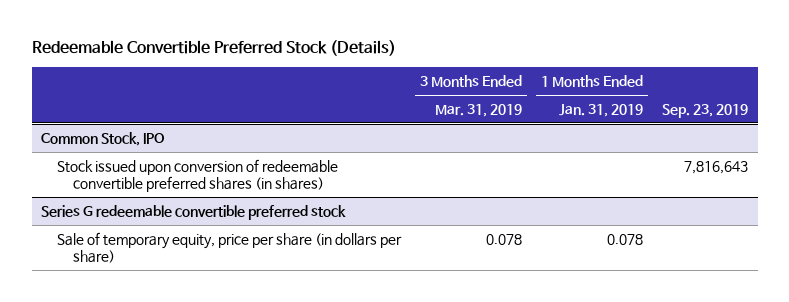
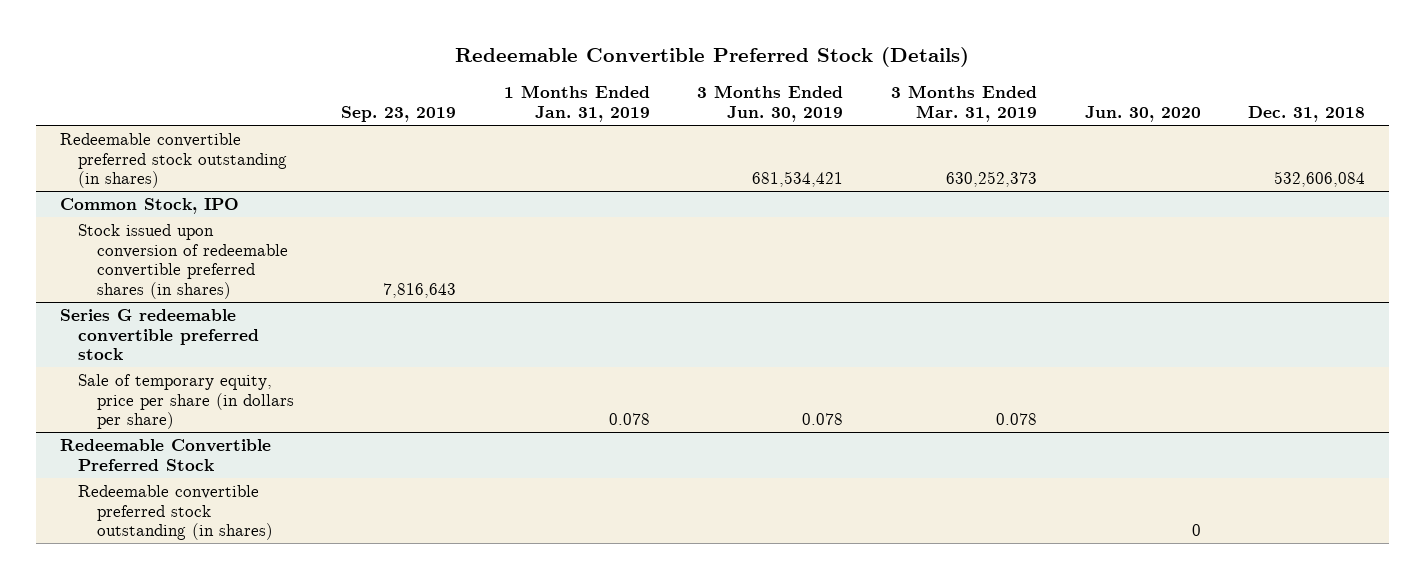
none -> [697,85,844,122] 3 Months Ended Jun. 30, 2019
none -> [1084,105,1201,122] Jun. 30, 2020
none -> [1248,105,1366,122] Dec. 31, 2018
none -> [59,133,288,189] Redeemable convertible preferred stock outstanding (in shares)
none -> [59,439,271,471] Redeemable Convertible Preferred Stock
none -> [78,485,273,541] Redeemable convertible preferred stock outstanding (in shares)

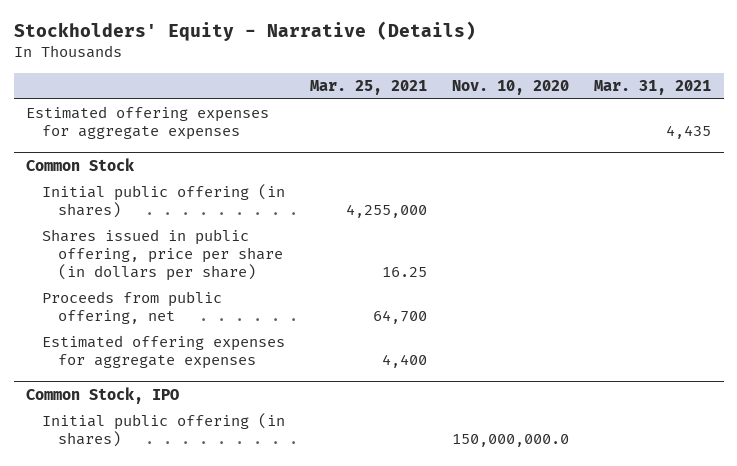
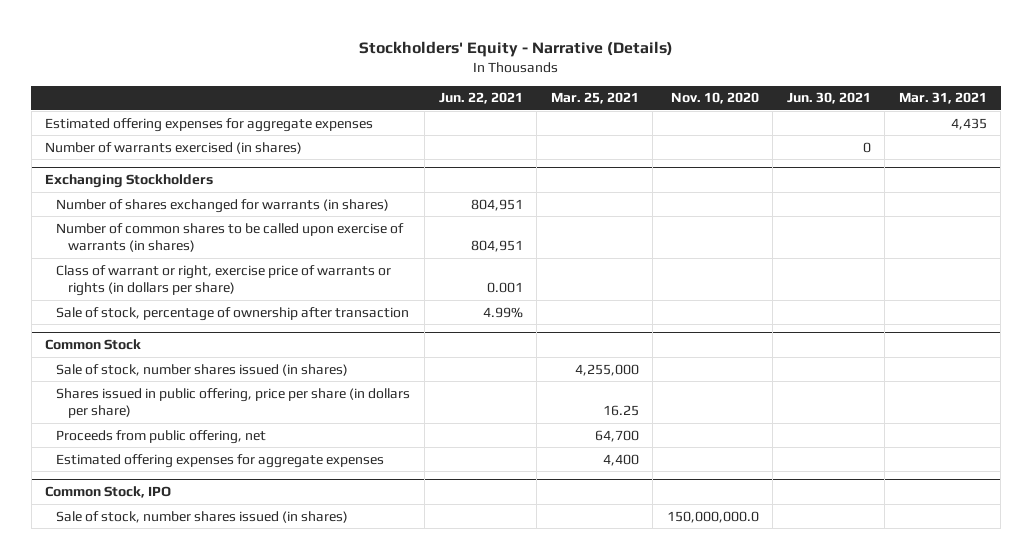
none -> [438,92,523,105] Jun. 22, 2021
none -> [786,92,871,105] Jun. 30, 2021
none -> [45,141,303,154] Number of warrants exercised (in shares)
none -> [45,174,214,189] Exchanging Stockholders
none -> [56,198,390,213] Number of shares exchanged for warrants (in shares)
none -> [56,222,405,253] Number of common shares to be called upon exercise of warrants (in shares)
none -> [56,264,392,297] Class of warrant or right, exercise price of warrants or rights (in dollars per share)
none -> [56,306,410,321] Sale of stock, percentage of ownership after transaction
[42,184,286,219] Initial public offering (in shares) -> [56,363,349,376] Sale of stock, number shares issued (in shares)
[42,413,286,448] Initial public offering (in shares) -> [56,510,349,523] Sale of stock, number shares issued (in shares)

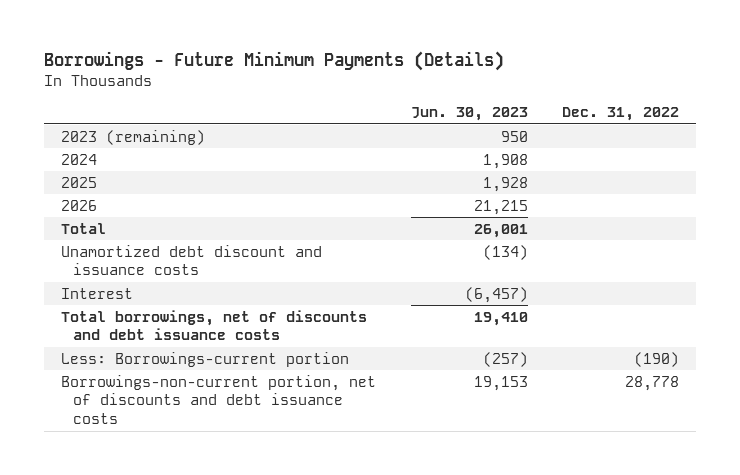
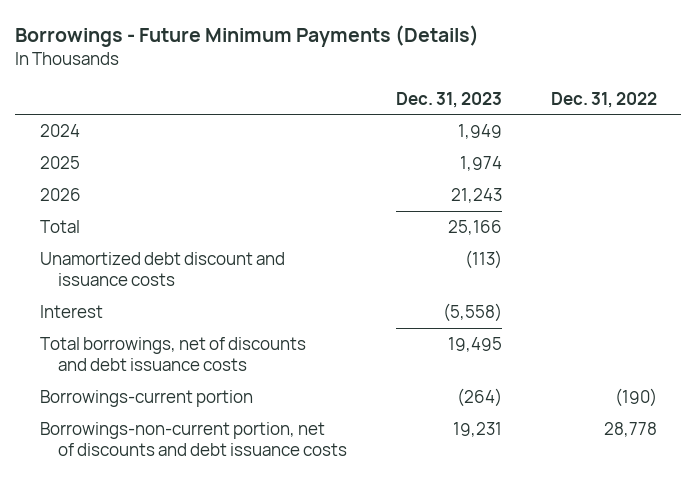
[410,107,528,122] Jun. 30, 2023 -> none
none -> [395,91,502,108] Dec. 31, 2023
[61,129,206,145] 2023 (remaining) -> none
[61,351,350,367] Less: Borrowings-current portion -> [39,390,253,408] Borrowings-current portion

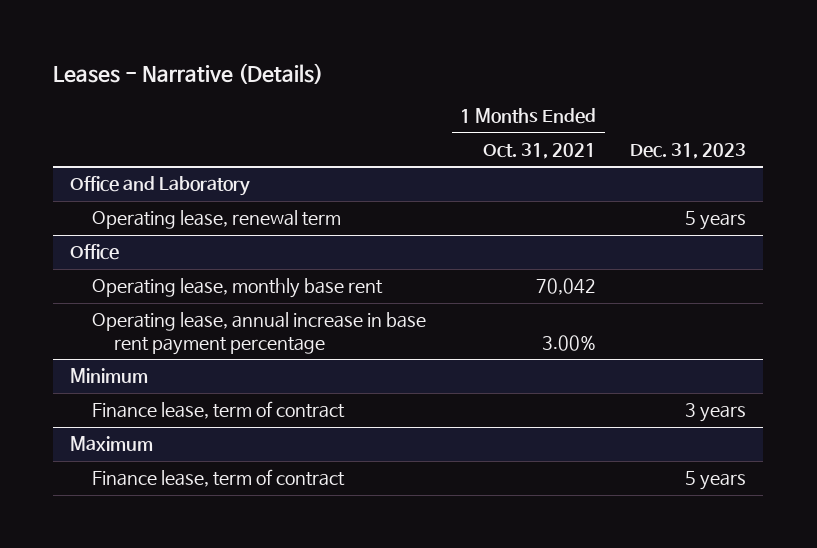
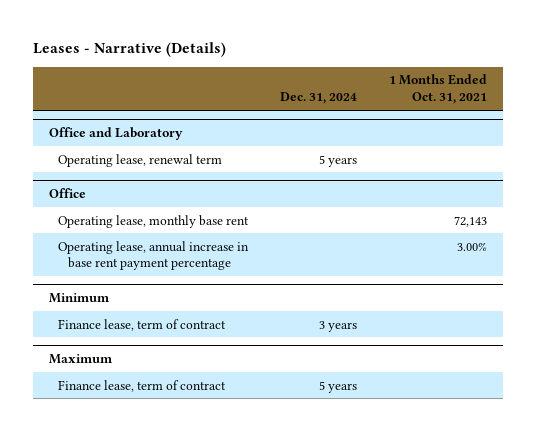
[630,142,747,159] Dec. 31, 2023 -> none
none -> [280,92,358,105] Dec. 31, 2024
[536,278,597,296] 70,042 -> [454,215,488,227] 72,143

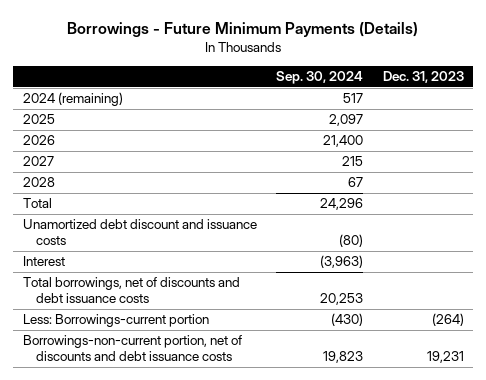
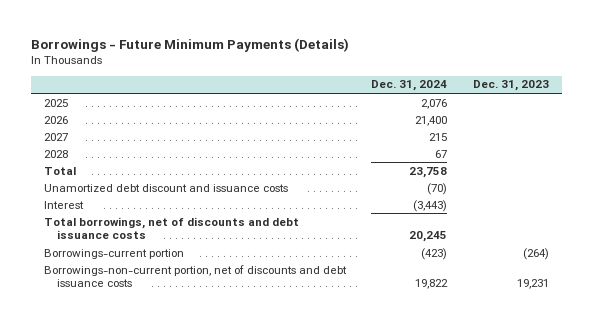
[276,71,364,85] Sep. 30, 2024 -> none
none -> [371,80,448,92] Dec. 31, 2024
[22,92,123,107] 2024 (remaining) -> none
[22,314,209,328] Less: Borrowings-current portion -> [43,248,184,259] Borrowings-current portion

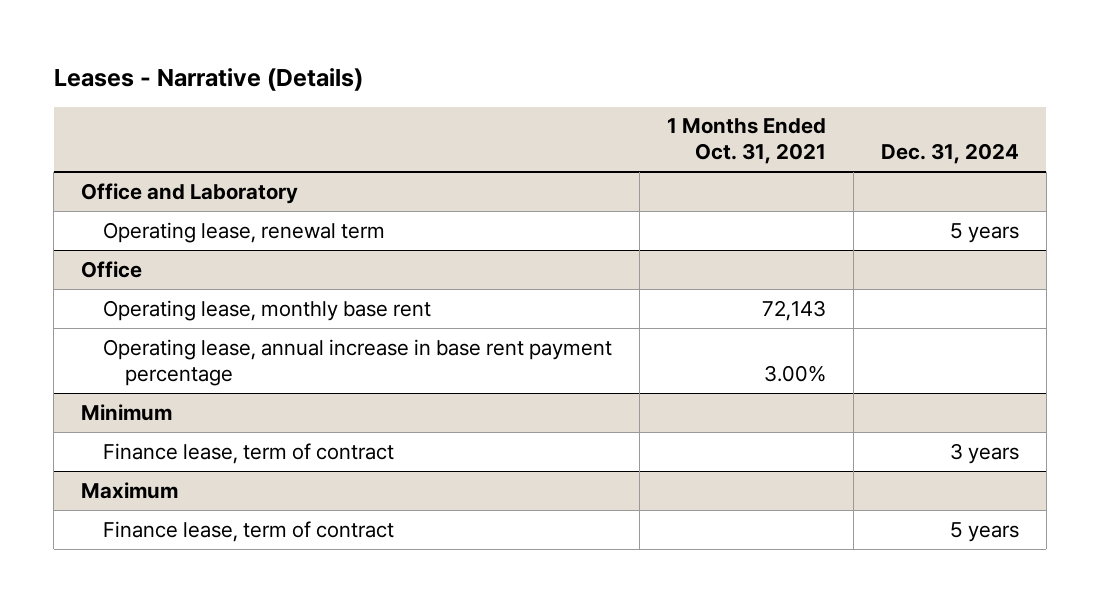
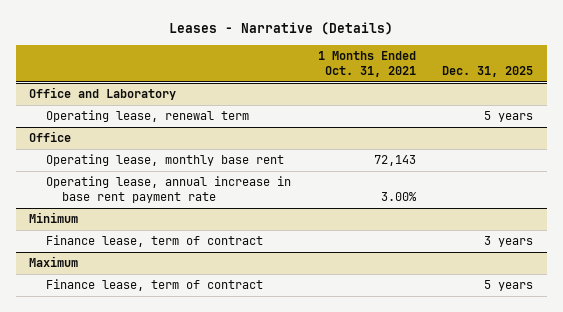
[880,143,1019,165] Dec. 31, 2024 -> none
none -> [442,65,534,77] Dec. 31, 2025
[102,338,612,386] Operating lease, annual increase in base rent payment percentage -> [45,176,291,204] Operating lease, annual increase in base rent payment rate

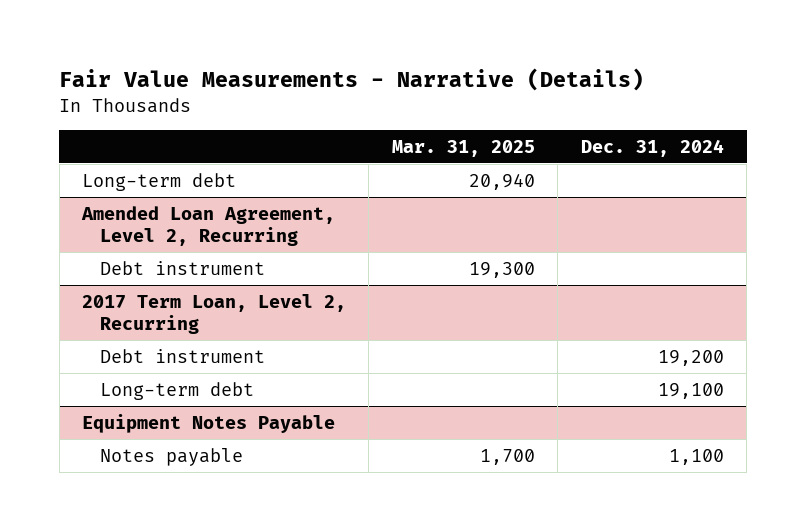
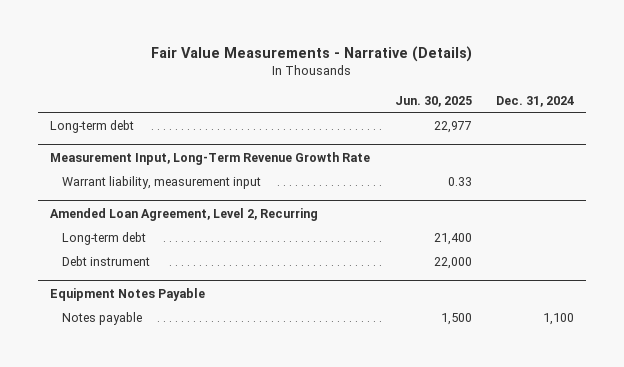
[391,139,535,157] Mar. 31, 2025 -> none
none -> [394,95,472,107] Jun. 30, 2025
none -> [50,151,371,165] Measurement Input, Long-Term Revenue Growth Rate
none -> [62,175,262,189] Warrant liability, measurement input
none -> [62,231,147,245] Long-term debt
[82,293,347,334] 2017 Term Loan, Level 2, Recurring -> none
[100,348,266,363] Debt instrument -> none
[100,381,255,400] Long-term debt -> none

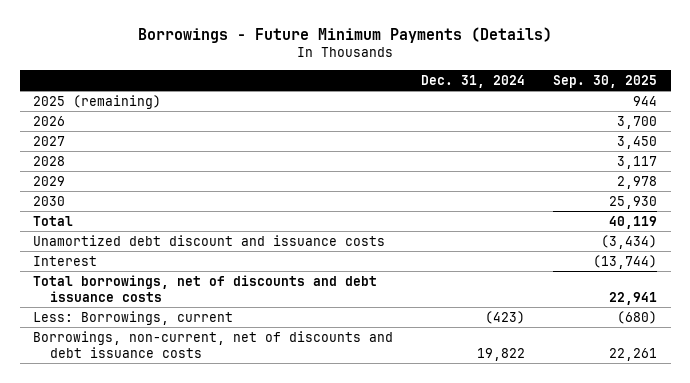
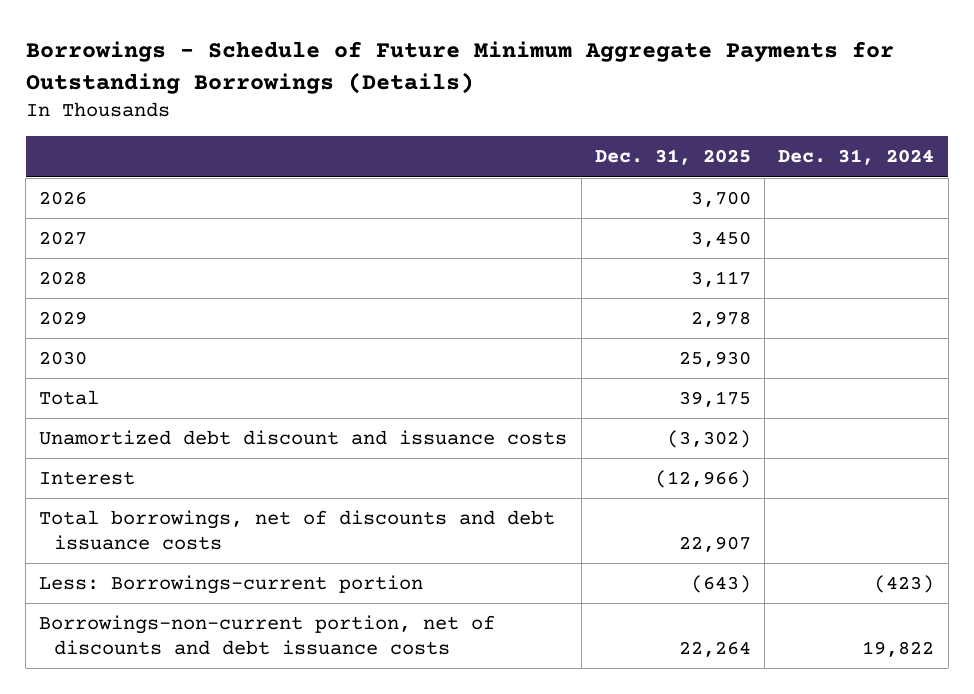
[138,26,553,43] Borrowings - Future Minimum Payments (Details) -> [25,41,894,94] Borrowings - Schedule of Future Minimum Aggregate Payments for Outstanding Borrowings (Details)
[552,75,657,89] Sep. 30, 2025 -> none
none -> [594,149,751,166] Dec. 31, 2025
[33,94,162,109] 2025 (remaining) -> none
[33,310,234,325] Less: Borrowings, current -> [39,575,424,595] Less: Borrowings-current portion
[33,330,394,358] Borrowings, non-current, net of discounts and debt issuance costs -> [39,615,496,655] Borrowings-non-current portion, net of discounts and debt issuance costs

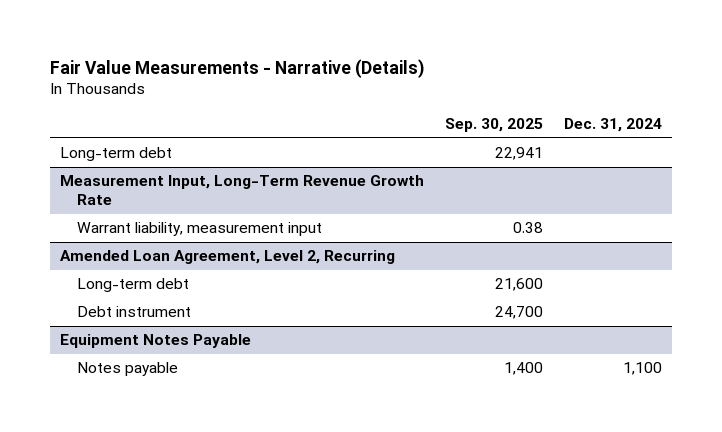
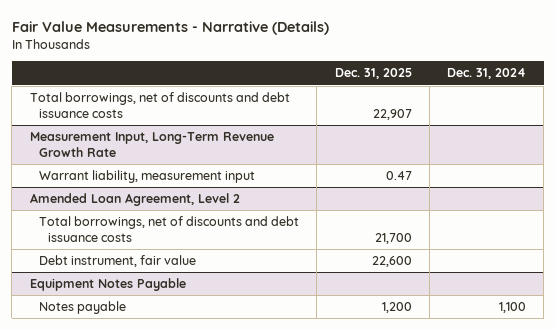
[444,118,543,133] Sep. 30, 2025 -> none
none -> [334,68,412,80] Dec. 31, 2025
[60,147,173,162] Long-term debt -> [29,92,290,118] Total borrowings, net of discounts and debt issuance costs
[60,250,396,265] Amended Loan Agreement, Level 2, Recurring -> [29,193,240,207] Amended Loan Agreement, Level 2
[76,278,189,293] Long-term debt -> [39,216,300,242] Total borrowings, net of discounts and debt issuance costs
[76,306,191,318] Debt instrument -> [39,255,197,268] Debt instrument, fair value

